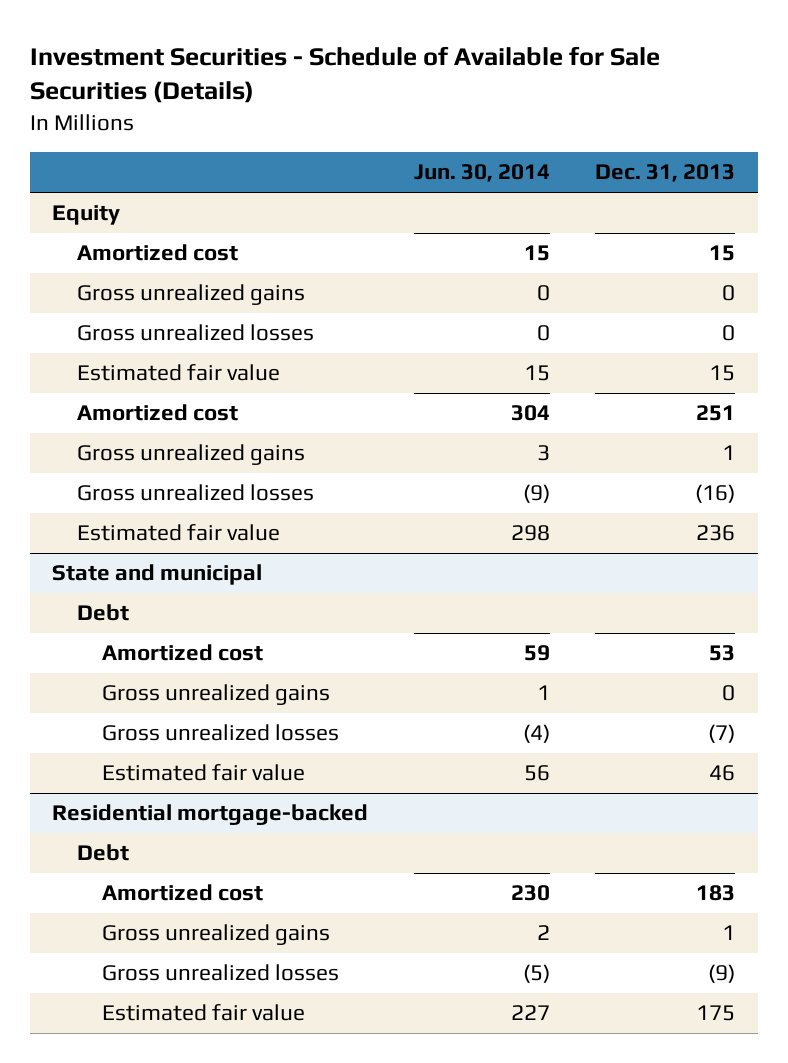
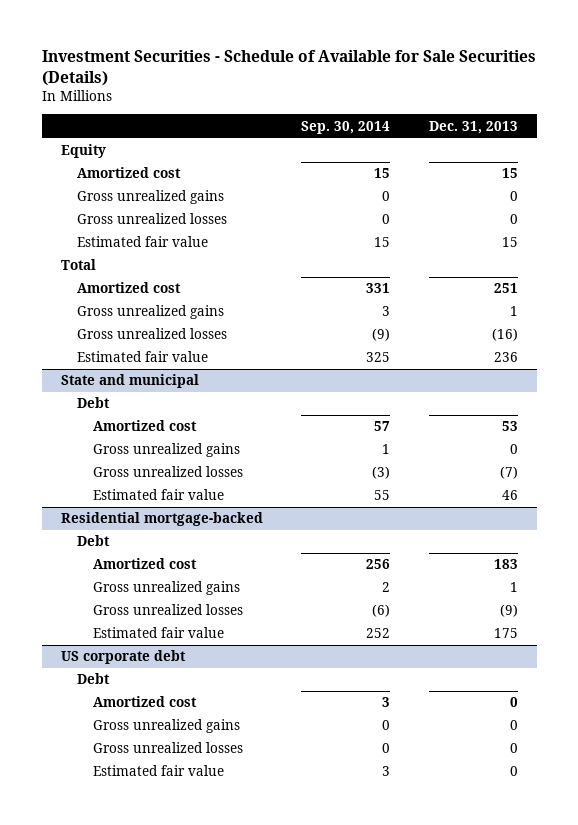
[413,164,550,183] Jun. 30, 2014 -> none
none -> [301,120,391,134] Sep. 30, 2014
none -> [60,259,96,271] Total
none -> [60,650,186,665] US corporate debt
none -> [76,673,110,685] Debt
none -> [92,696,197,708] Amortized cost
none -> [92,719,240,734] Gross unrealized gains
none -> [92,742,243,754] Gross unrealized losses
none -> [92,765,224,777] Estimated fair value

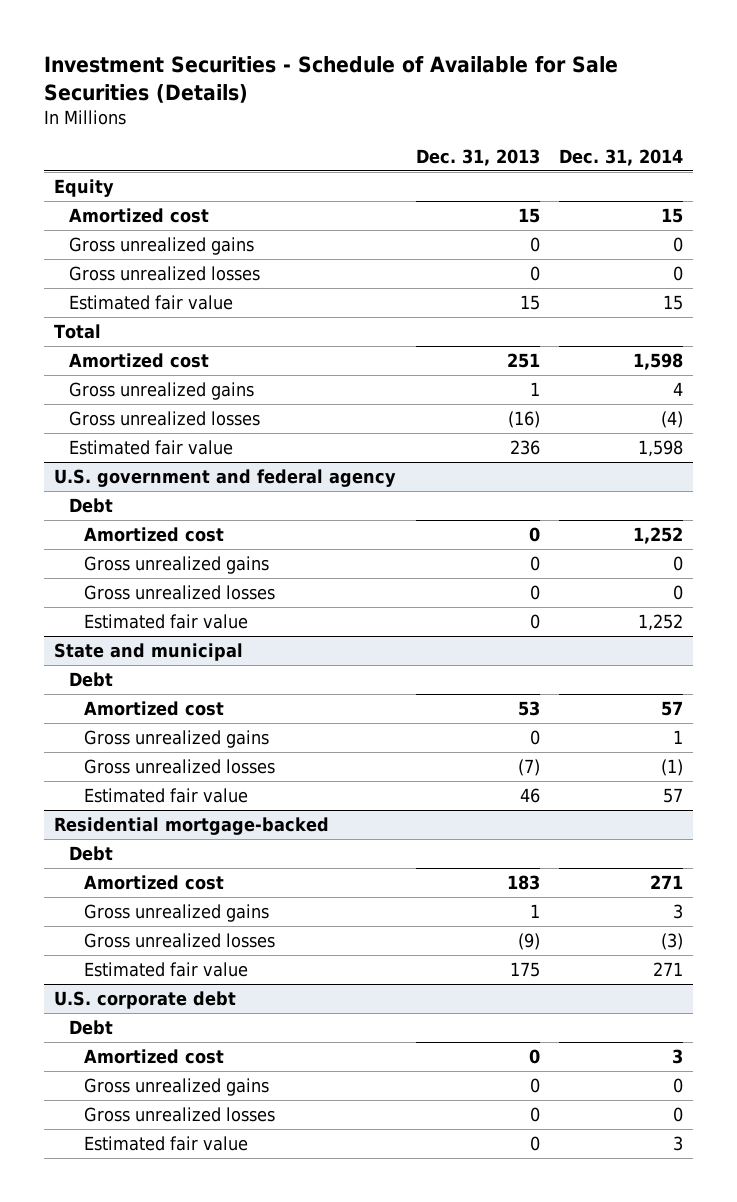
[301,120,391,134] Sep. 30, 2014 -> none
none -> [559,148,684,166] Dec. 31, 2014
none -> [53,469,396,488] U.S. government and federal agency
none -> [68,498,113,514] Debt
none -> [83,527,224,543] Amortized cost
none -> [83,556,269,575] Gross unrealized gains
none -> [83,585,275,601] Gross unrealized losses
none -> [83,614,248,630] Estimated fair value
[60,650,186,665] US corporate debt -> [53,991,236,1010] U.S. corporate debt

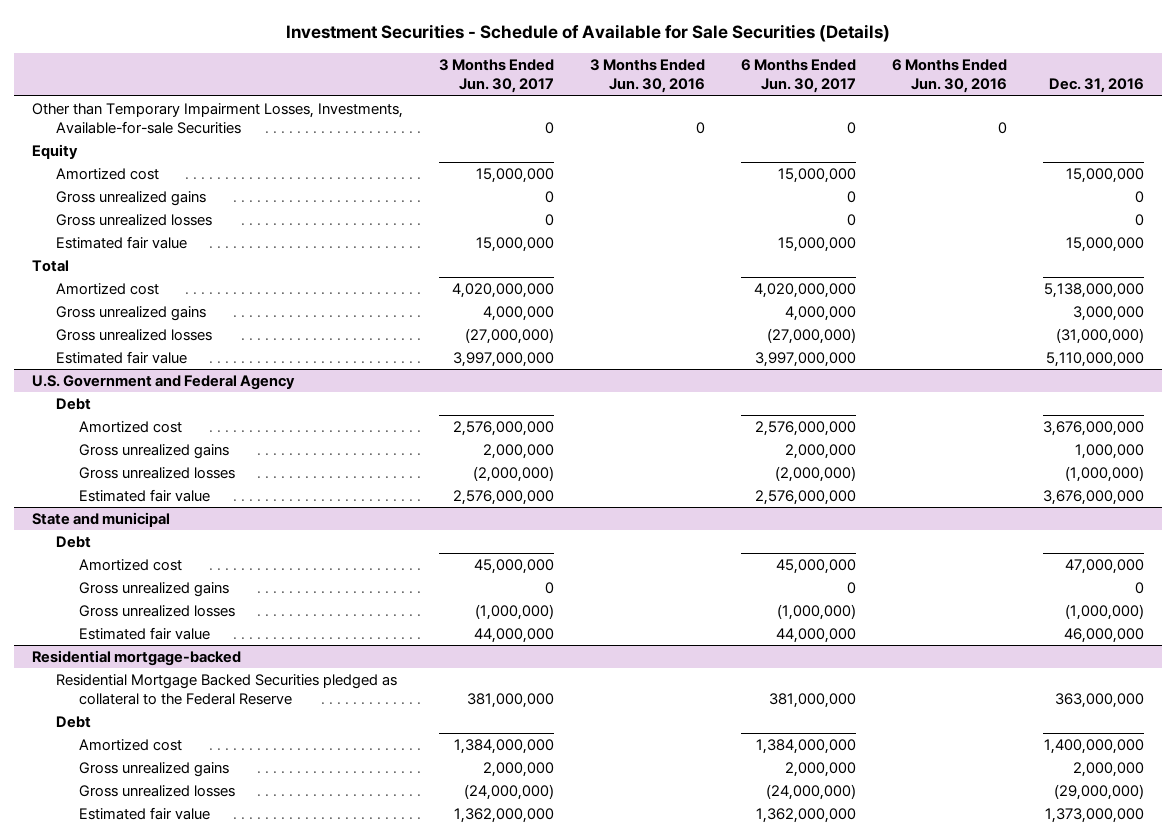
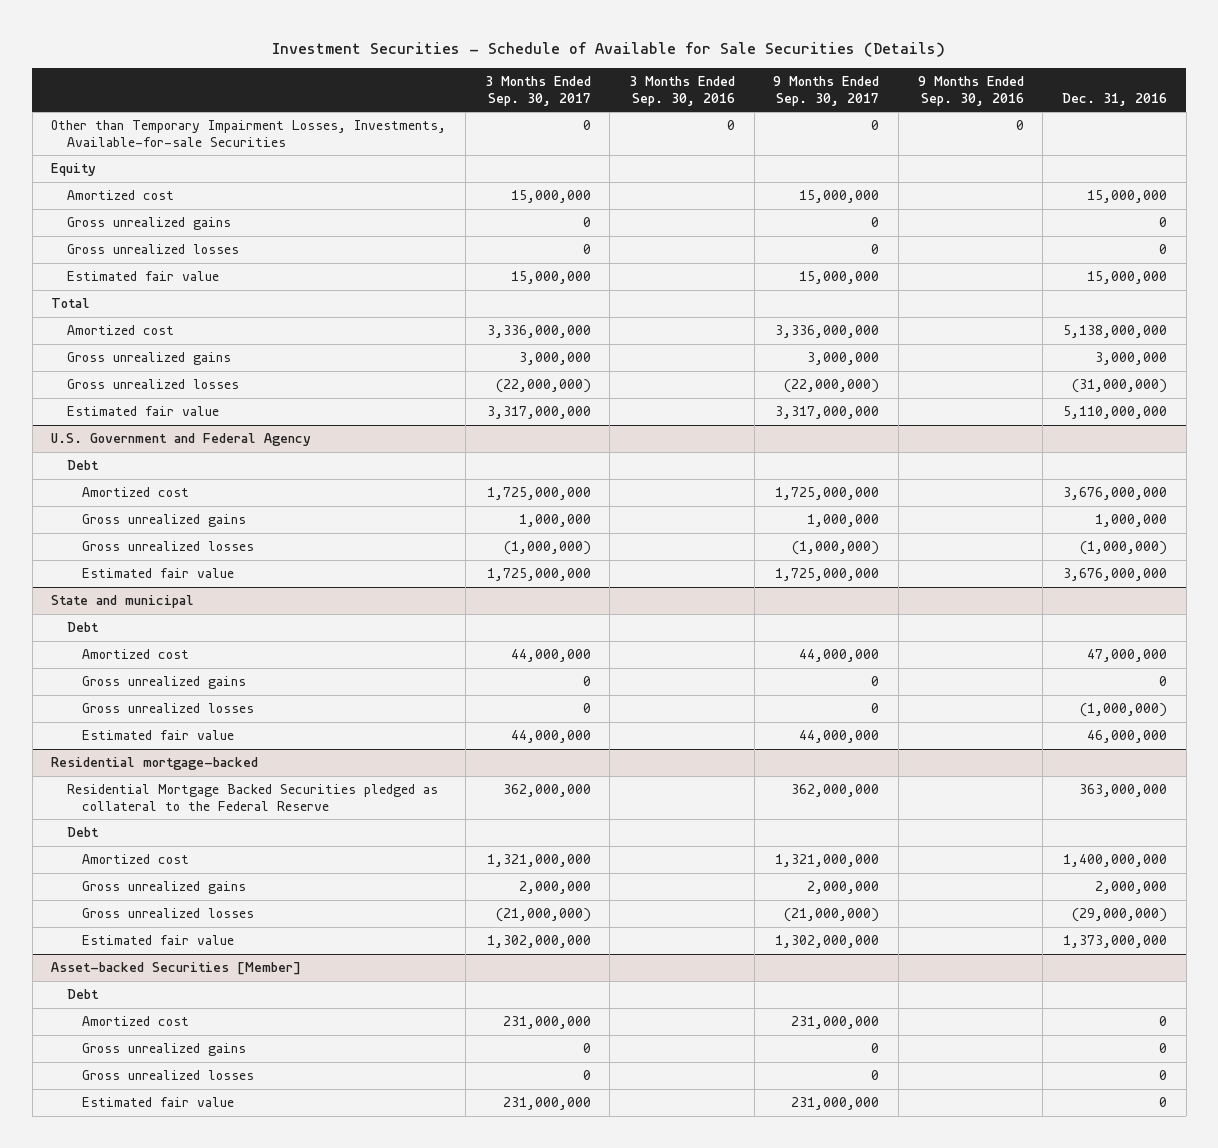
[439,59,555,94] 3 Months Ended Jun. 30, 2017 -> none
[590,59,706,94] 3 Months Ended Jun. 30, 2016 -> none
[741,59,857,94] 6 Months Ended Jun. 30, 2017 -> none
[891,59,1007,94] 6 Months Ended Jun. 30, 2016 -> none
none -> [484,76,591,106] 3 Months Ended Sep. 30, 2017
none -> [628,76,735,106] 3 Months Ended Sep. 30, 2016
none -> [773,76,880,106] 9 Months Ended Sep. 30, 2017
none -> [917,76,1024,106] 9 Months Ended Sep. 30, 2016
none -> [51,962,302,976] Asset-backed Securities [Member]
none -> [66,989,99,1000] Debt
none -> [82,1016,190,1027] Amortized cost
none -> [82,1043,247,1057] Gross unrealized gains
none -> [82,1070,255,1081] Gross unrealized losses
none -> [82,1097,235,1108] Estimated fair value

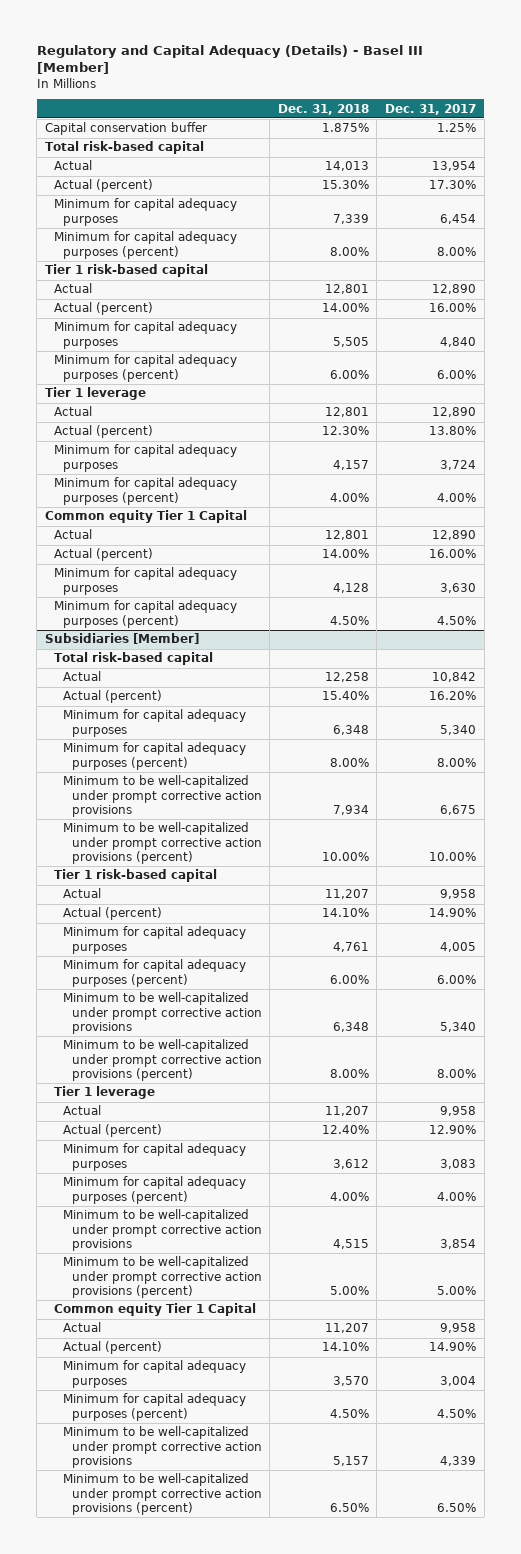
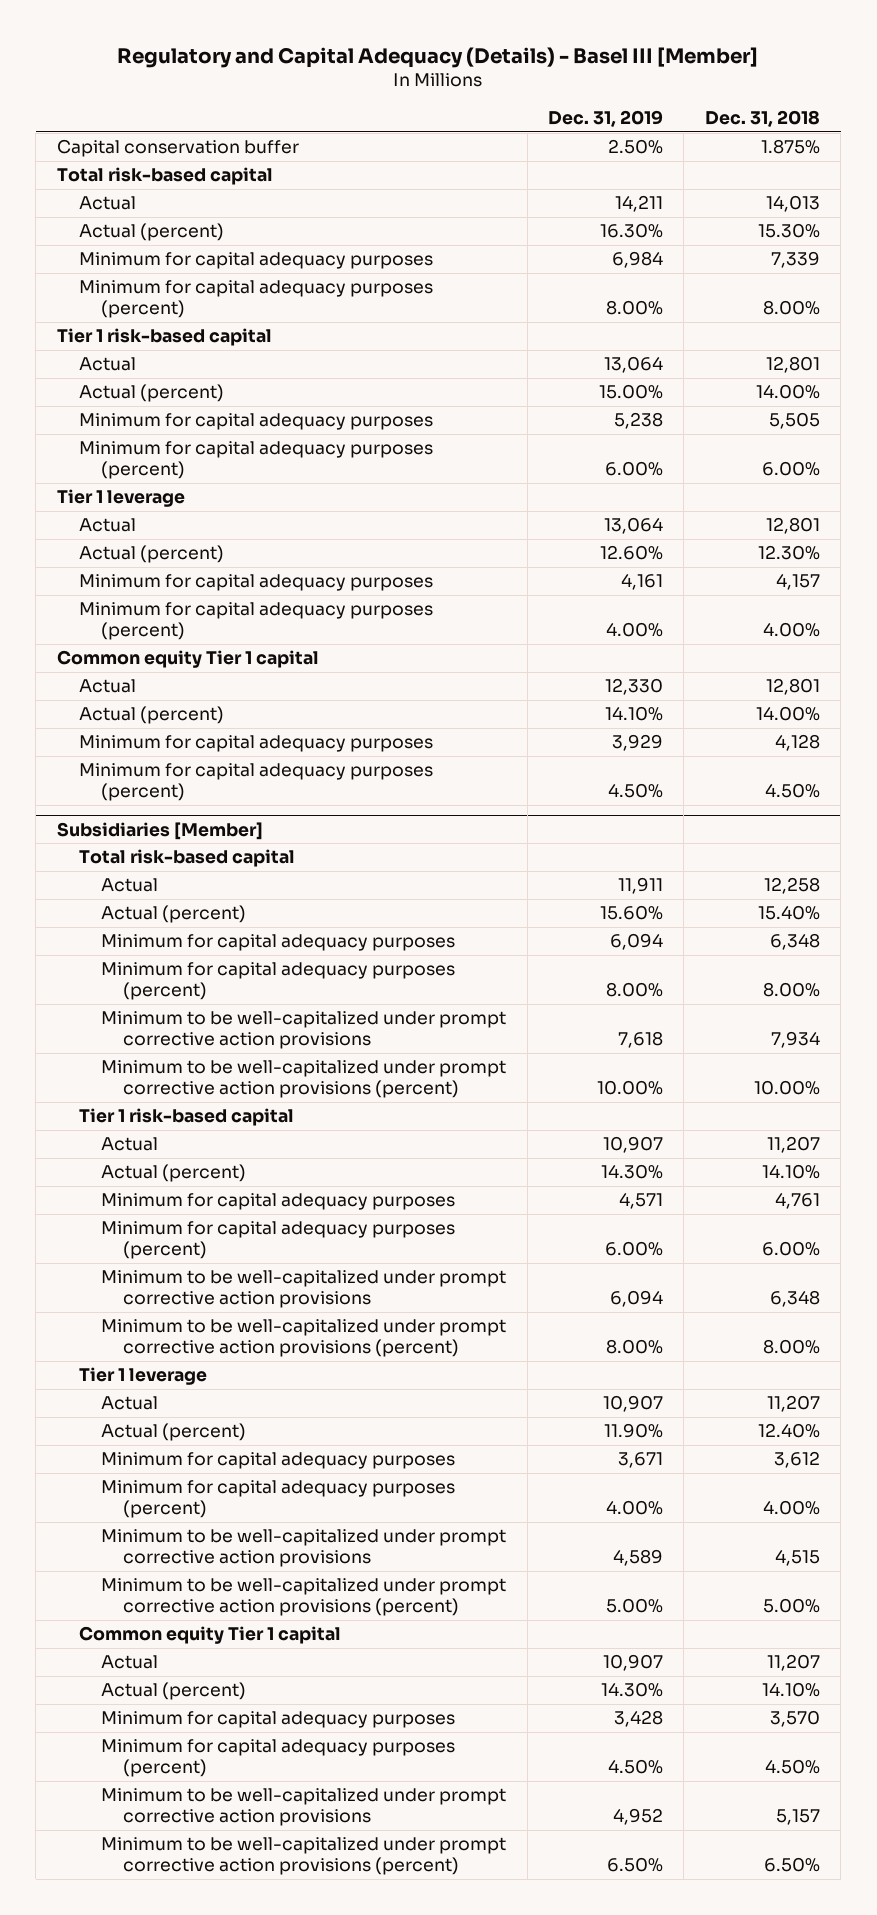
[385,103,477,115] Dec. 31, 2017 -> none
none -> [548,109,664,127] Dec. 31, 2019
[44,510,247,524] Common equity Tier 1 Capital -> [56,650,319,669] Common equity Tier 1 capital
[53,1303,256,1317] Common equity Tier 1 Capital -> [78,1626,341,1645] Common equity Tier 1 capital

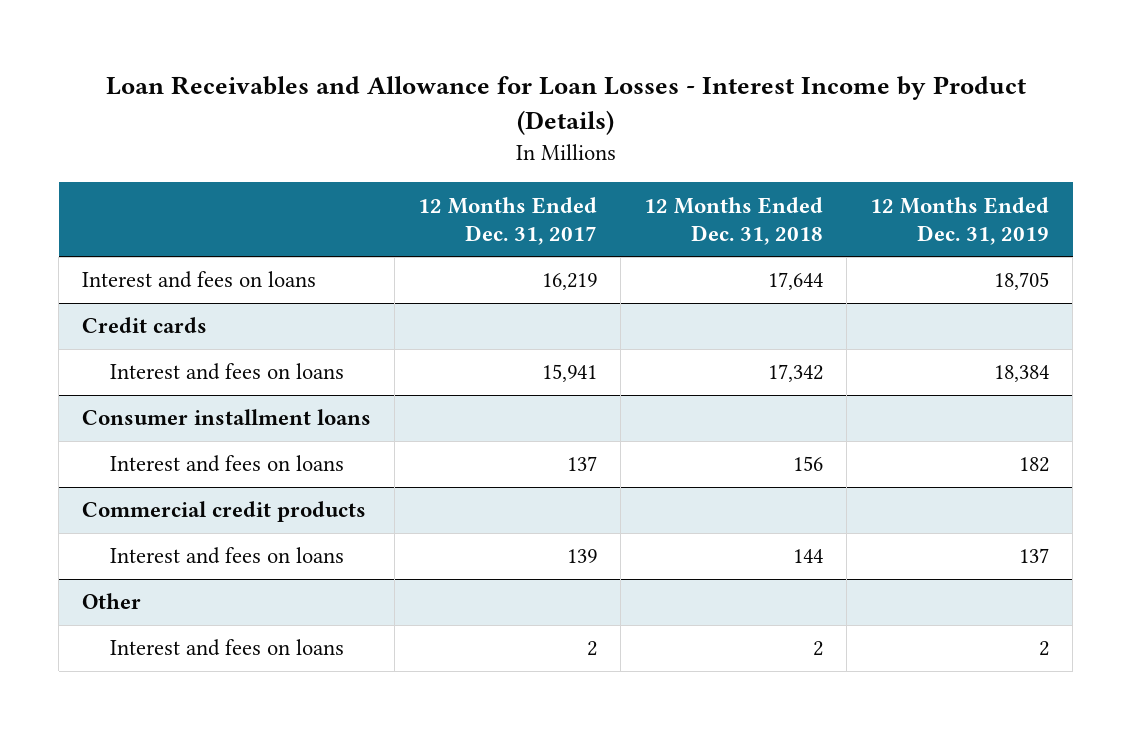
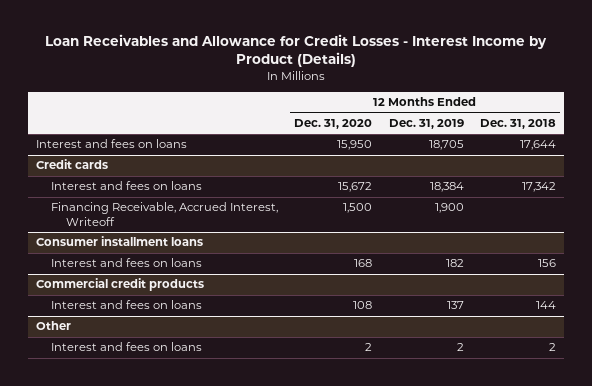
[105,76,1026,136] Loan Receivables and Allowance for Loan Losses - Interest Income by Product (Details) -> [44,34,547,68] Loan Receivables and Allowance for Credit Losses - Interest Income by Product (Details)
[418,196,598,245] 12 Months Ended Dec. 31, 2017 -> none
none -> [294,119,373,130] Dec. 31, 2020
none -> [51,202,279,226] Financing Receivable, Accrued Interest, Writeoff

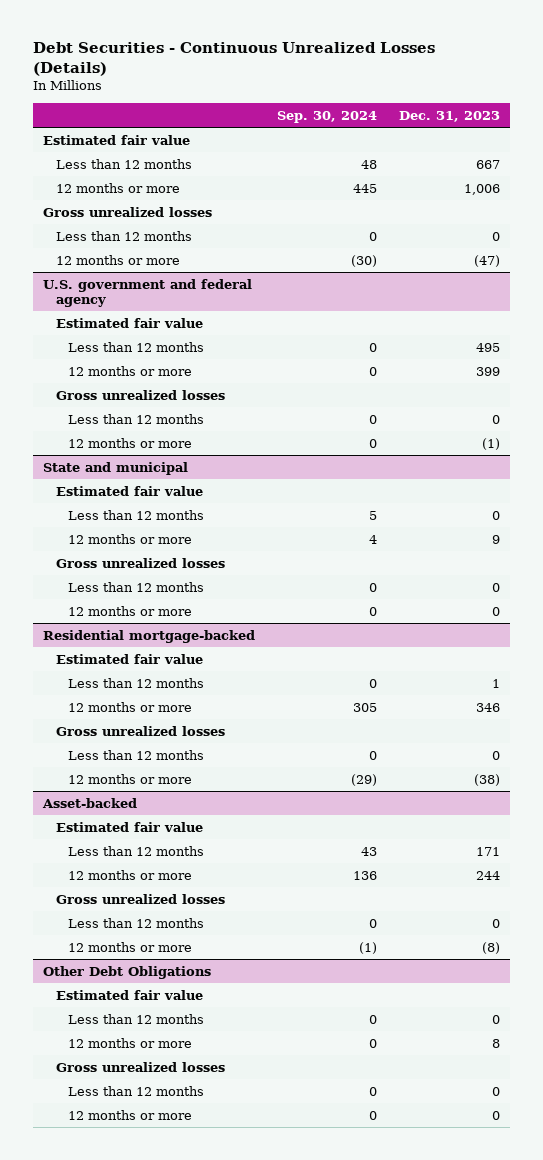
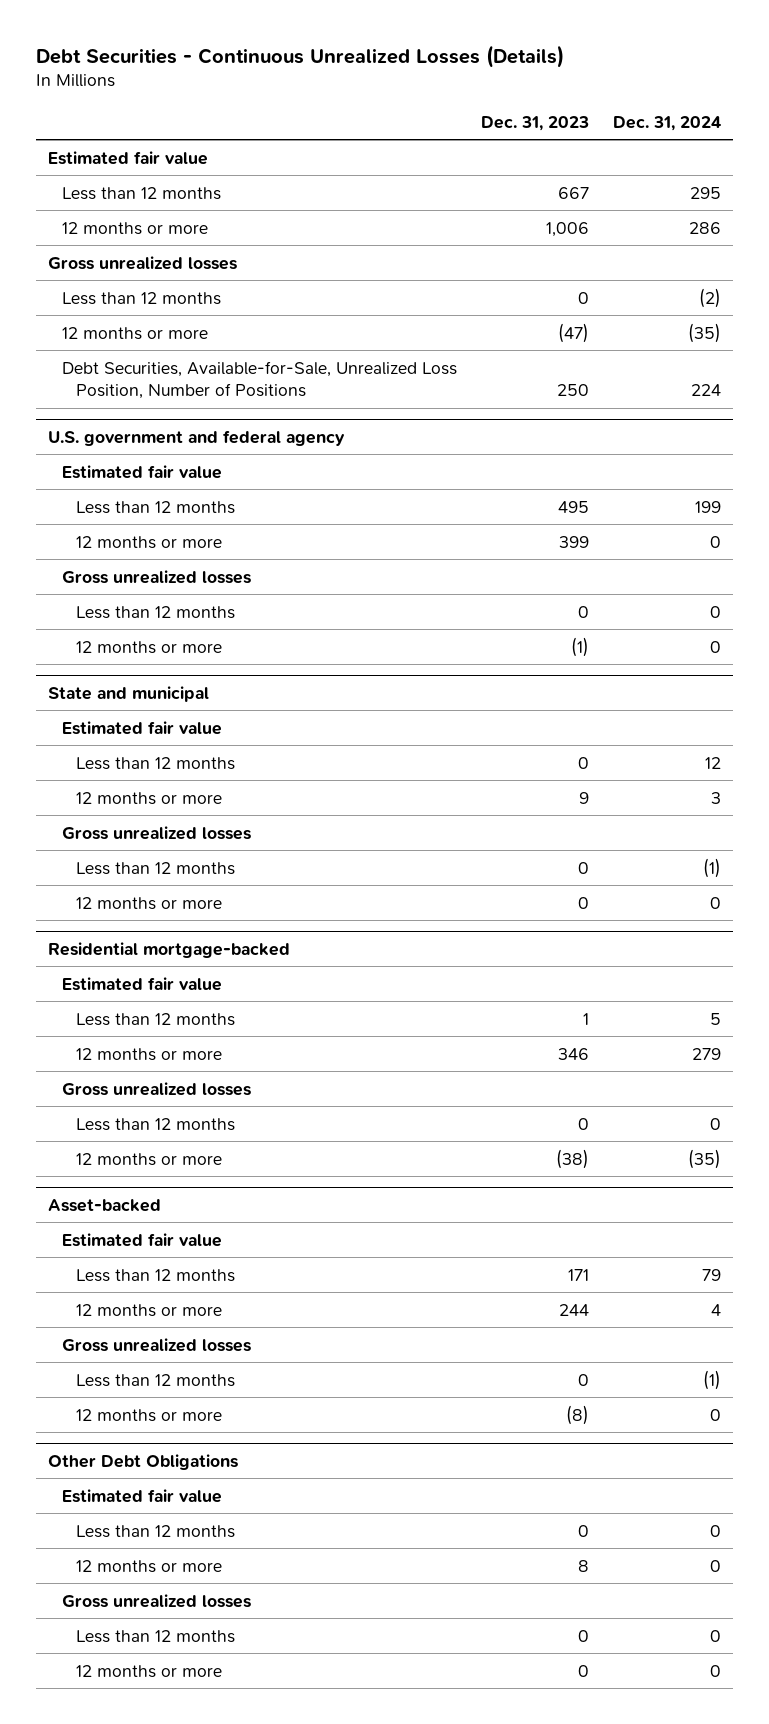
[277,111,378,124] Sep. 30, 2024 -> none
none -> [613,115,722,131] Dec. 31, 2024
none -> [61,360,457,399] Debt Securities, Available-for-Sale, Unrealized Loss Position, Number of Positions

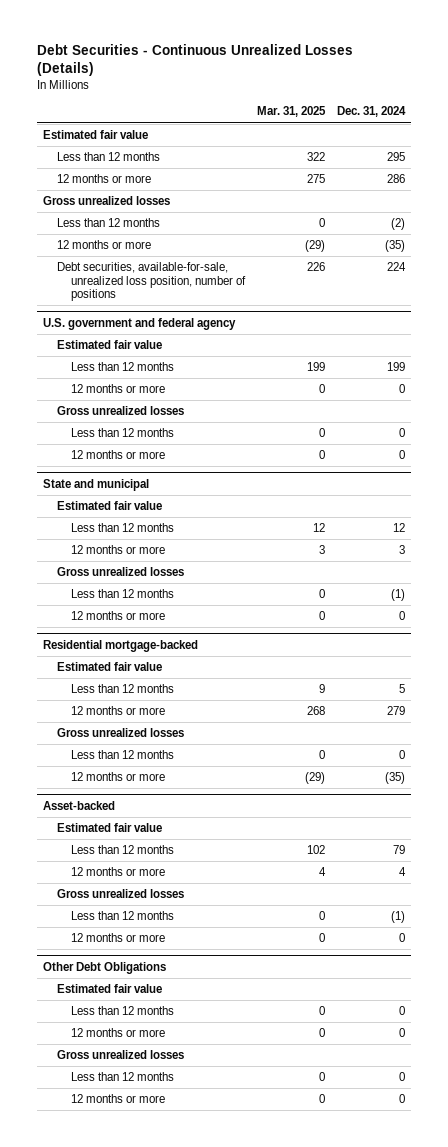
[481,115,590,131] Dec. 31, 2023 -> none
none -> [257,106,327,118] Mar. 31, 2025
[61,360,457,399] Debt Securities, Available-for-Sale, Unrealized Loss Position, Number of Positions -> [56,262,247,302] Debt securities, available-for-sale, unrealized loss position, number of positions

